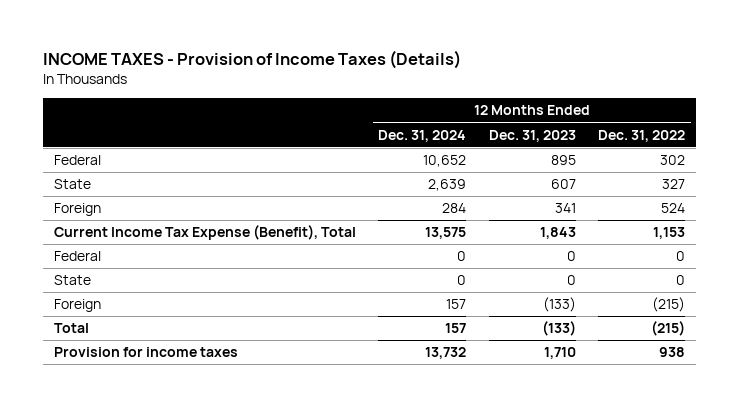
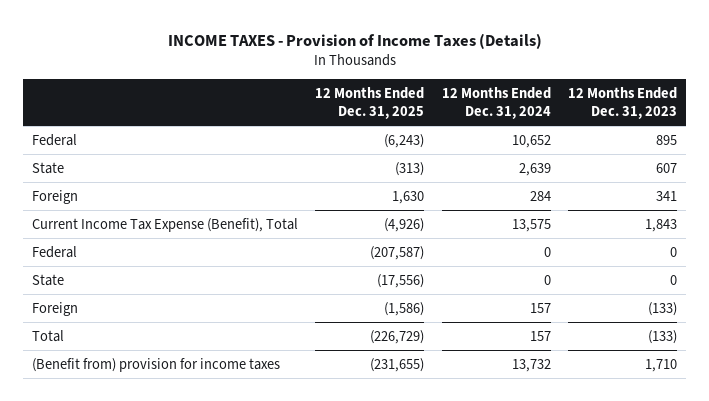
[598,129,686,142] Dec. 31, 2022 -> none
none -> [315,86,425,120] 12 Months Ended Dec. 31, 2025
[54,347,239,358] Provision for income taxes -> [32,357,281,372] (Benefit from) provision for income taxes

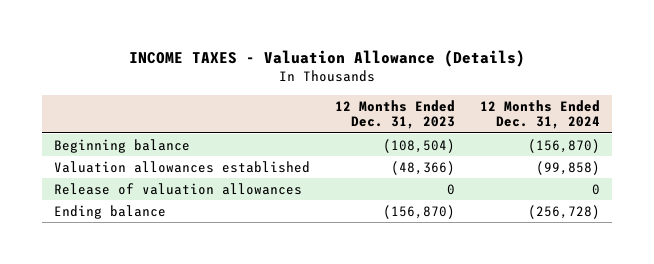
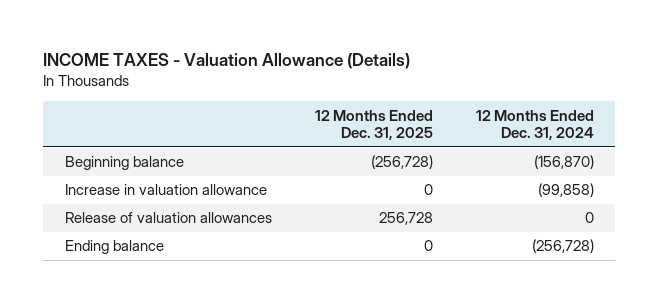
[334,99,455,130] 12 Months Ended Dec. 31, 2023 -> none
none -> [314,109,433,140] 12 Months Ended Dec. 31, 2025
[54,160,311,173] Valuation allowances established -> [64,184,267,196] Increase in valuation allowance

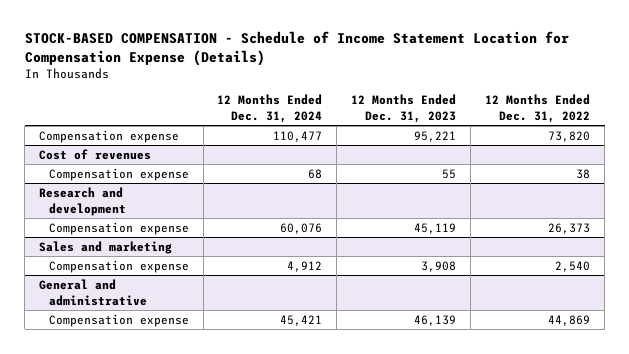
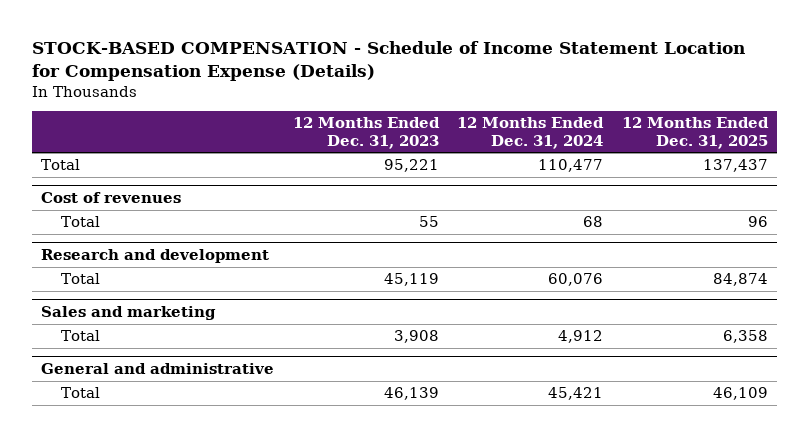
[485,94,591,123] 12 Months Ended Dec. 31, 2022 -> none
none -> [621,117,769,149] 12 Months Ended Dec. 31, 2025
[39,129,180,143] Compensation expense -> [40,159,80,171] Total
[48,167,189,181] Compensation expense -> [61,216,101,228] Total
[48,221,189,235] Compensation expense -> [61,273,101,285] Total
[48,259,189,273] Compensation expense -> [61,330,101,342] Total
[48,313,189,327] Compensation expense -> [61,387,101,399] Total

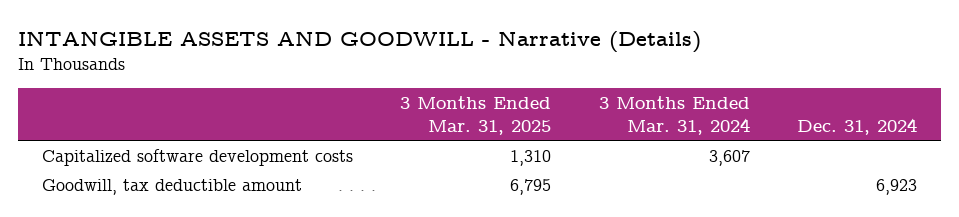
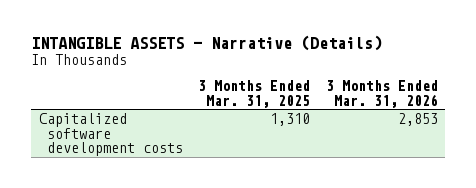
[17,30,701,53] INTANGIBLE ASSETS AND GOODWILL - Narrative (Details) -> [30,35,382,52] INTANGIBLE ASSETS - Narrative (Details)
[598,95,750,136] 3 Months Ended Mar. 31, 2024 -> none
[797,118,918,136] Dec. 31, 2024 -> none
none -> [325,80,438,108] 3 Months Ended Mar. 31, 2026
[41,178,302,195] Goodwill, tax deductible amount -> none

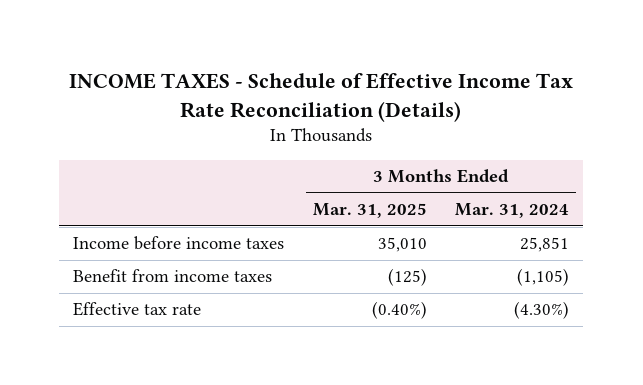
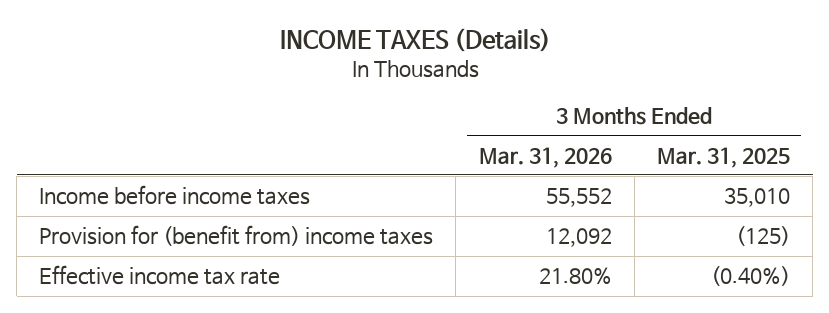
[69,72,574,122] INCOME TAXES - Schedule of Effective Income Tax Rate Reconciliation (Details) -> [279,28,551,53] INCOME TAXES (Details)
[455,203,570,219] Mar. 31, 2024 -> none
none -> [478,146,612,168] Mar. 31, 2026
[73,269,273,283] Benefit from income taxes -> [39,225,434,247] Provision for (benefit from) income taxes
[73,302,202,317] Effective tax rate -> [39,265,281,286] Effective income tax rate

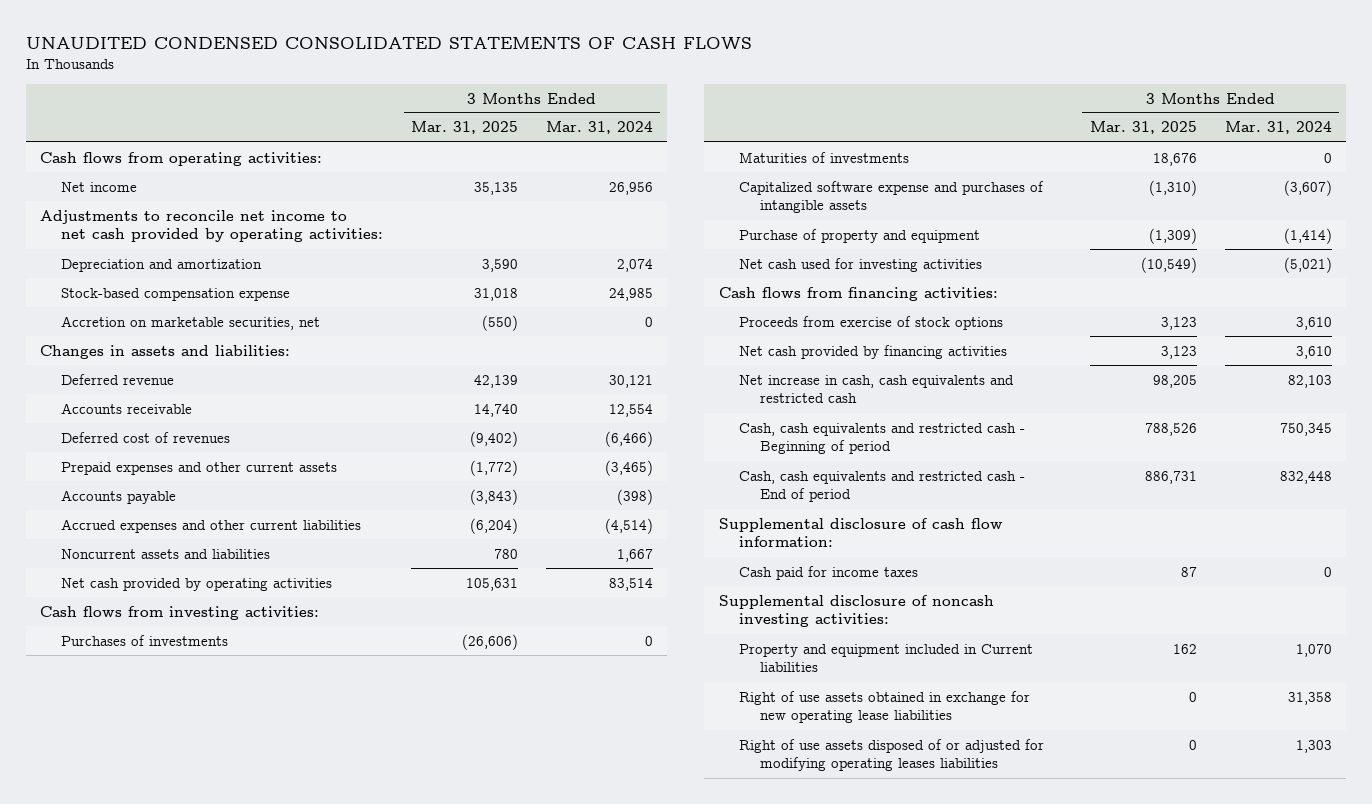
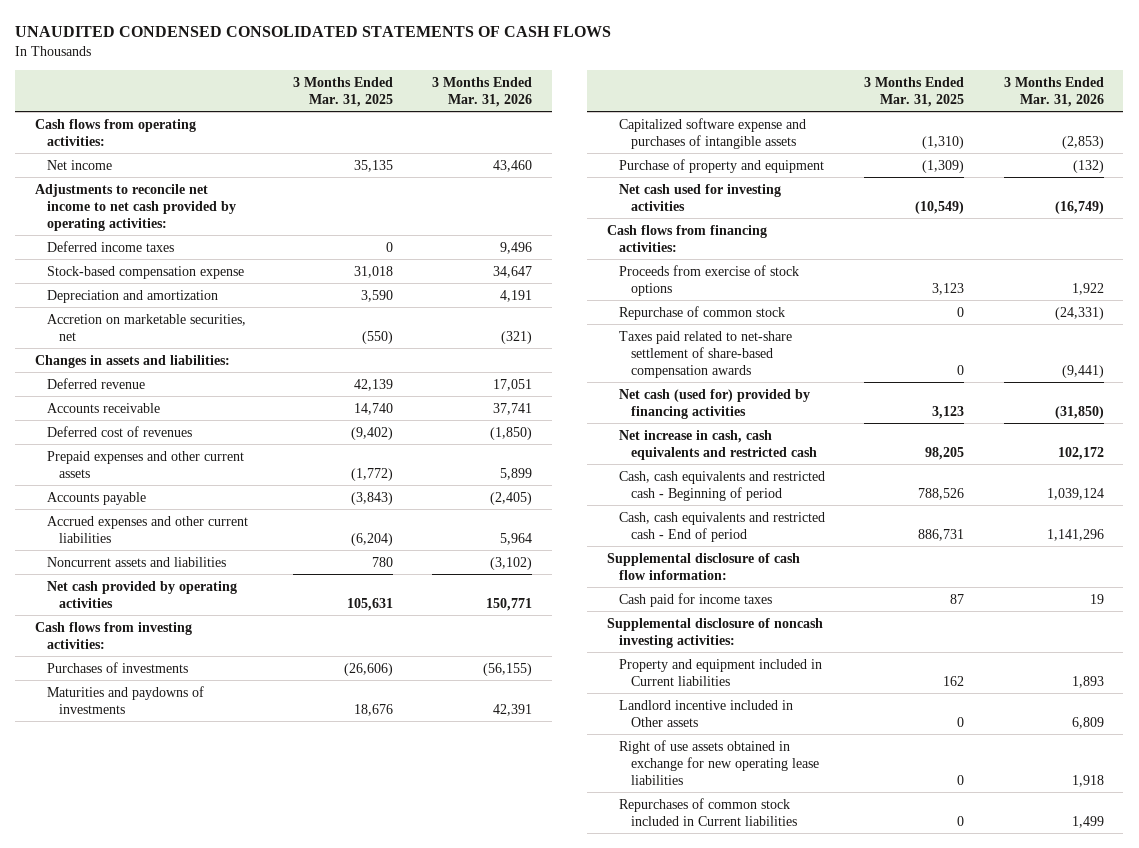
[546,121,654,135] Mar. 31, 2024 -> none
none -> [432,76,533,107] 3 Months Ended Mar. 31, 2026
none -> [47,240,175,252] Deferred income taxes
[60,258,262,272] Depreciation and amortization -> [47,289,219,303] Depreciation and amortization
[739,151,910,163] Maturities of investments -> [47,685,205,714] Maturities and paydowns of investments
none -> [618,305,785,320] Repurchase of common stock
none -> [618,330,792,378] Taxes paid related to net-share settlement of share-based compensation awards
[739,344,1008,359] Net cash provided by financing activities -> [618,388,810,419] Net cash (used for) provided by financing activities
none -> [618,699,793,727] Landlord incentive included in Other assets
[739,738,1045,772] Right of use assets disposed of or adjusted for modifying operating leases liabilities -> none
none -> [618,797,797,826] Repurchases of common stock included in Current liabilities

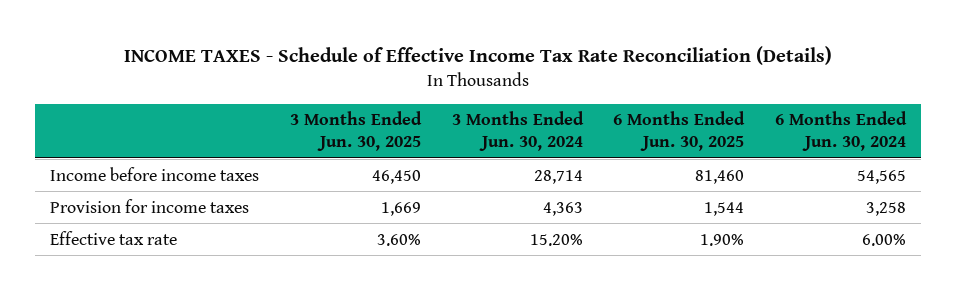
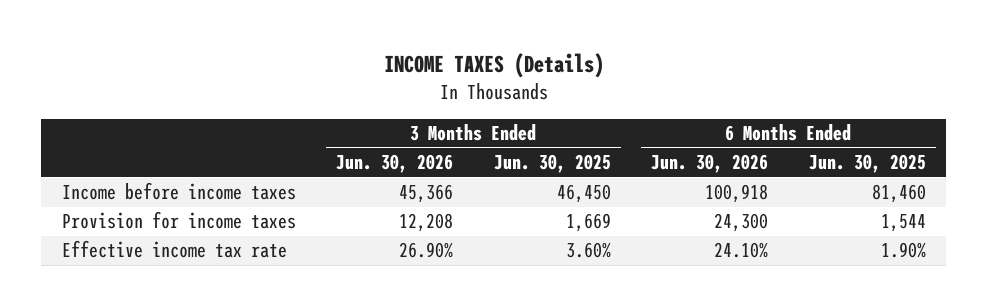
[124,46,833,66] INCOME TAXES - Schedule of Effective Income Tax Rate Reconciliation (Details) -> [383,53,604,79] INCOME TAXES (Details)
[451,111,584,152] 3 Months Ended Jun. 30, 2024 -> none
[774,111,907,152] 6 Months Ended Jun. 30, 2024 -> none
none -> [336,153,454,173] Jun. 30, 2026
none -> [651,153,769,173] Jun. 30, 2026
[50,230,178,245] Effective tax rate -> [61,240,287,259] Effective income tax rate

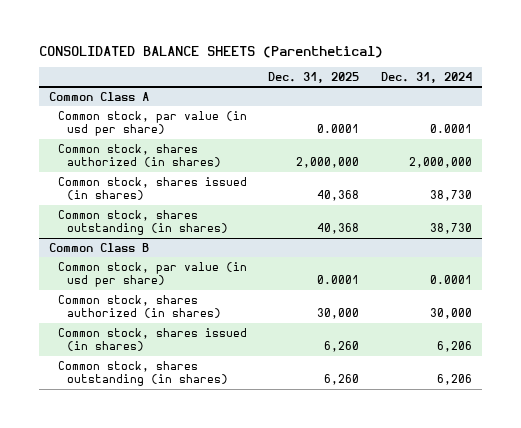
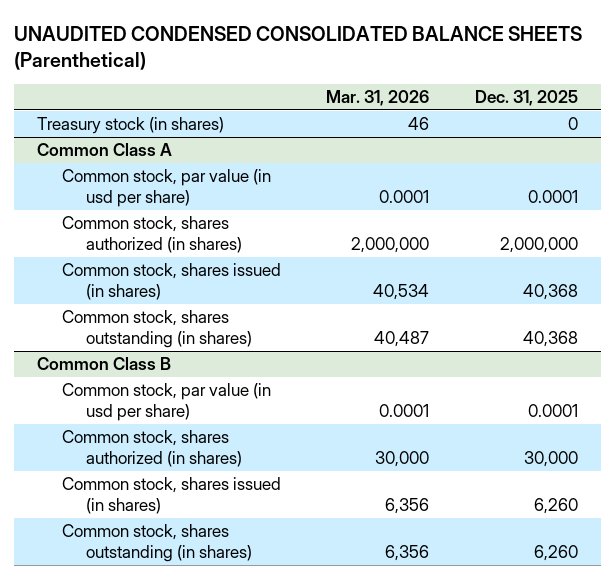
[38,45,383,58] CONSOLIDATED BALANCE SHEETS (Parenthetical) -> [14,25,583,71] UNAUDITED CONDENSED CONSOLIDATED BALANCE SHEETS (Parenthetical)
[380,71,472,83] Dec. 31, 2024 -> none
none -> [326,90,430,107] Mar. 31, 2026
none -> [37,117,225,135] Treasury stock (in shares)

